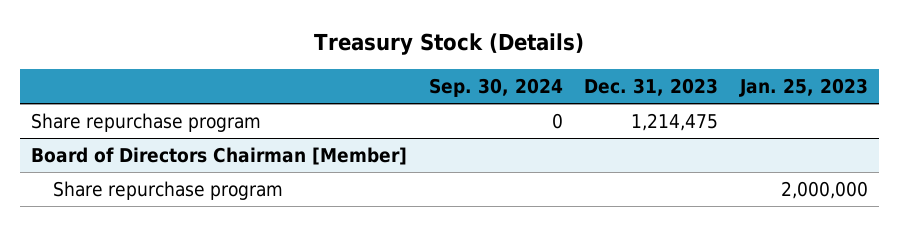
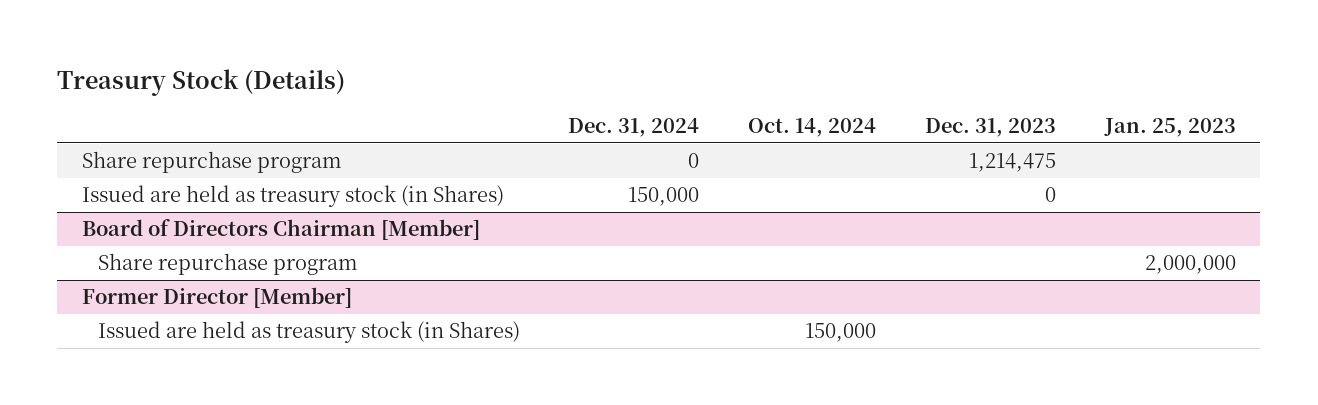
[428,78,563,98] Sep. 30, 2024 -> none
none -> [568,118,700,138] Dec. 31, 2024
none -> [748,118,877,138] Oct. 14, 2024
none -> [81,185,504,208] Issued are held as treasury stock (in Shares)
none -> [81,287,352,309] Former Director [Member]
none -> [97,321,520,344] Issued are held as treasury stock (in Shares)

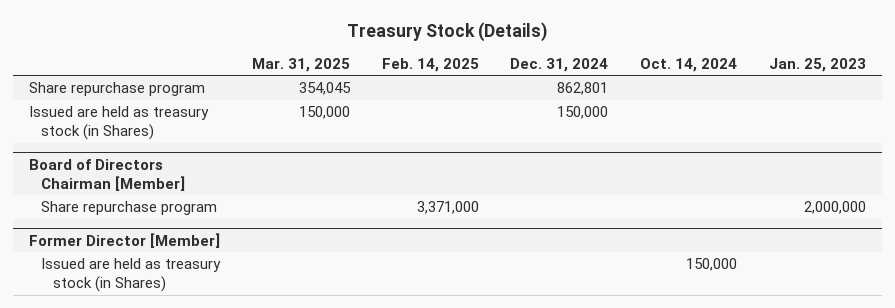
[924,118,1056,138] Dec. 31, 2023 -> none
none -> [251,57,350,72] Mar. 31, 2025
none -> [381,57,479,72] Feb. 14, 2025
[688,153,700,169] 0 -> [557,82,609,96] 862,801

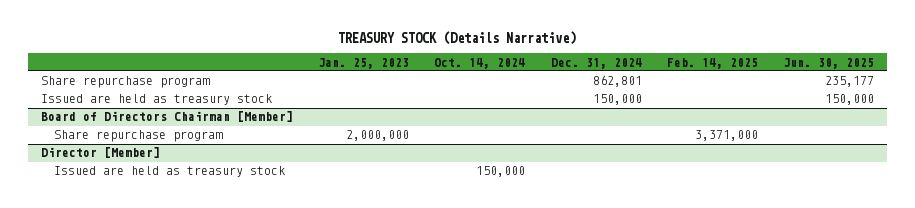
[347,21,548,42] Treasury Stock (Details) -> [338,31,577,46] TREASURY STOCK (Details Narrative)
[251,57,350,72] Mar. 31, 2025 -> none
none -> [782,57,874,69] Jun. 30, 2025
[28,106,209,141] Issued are held as treasury stock (in Shares) -> [40,94,272,106] Issued are held as treasury stock
[28,232,220,248] Former Director [Member] -> [40,147,160,159] Director [Member]
[41,258,222,293] Issued are held as treasury stock (in Shares) -> [53,166,285,178] Issued are held as treasury stock

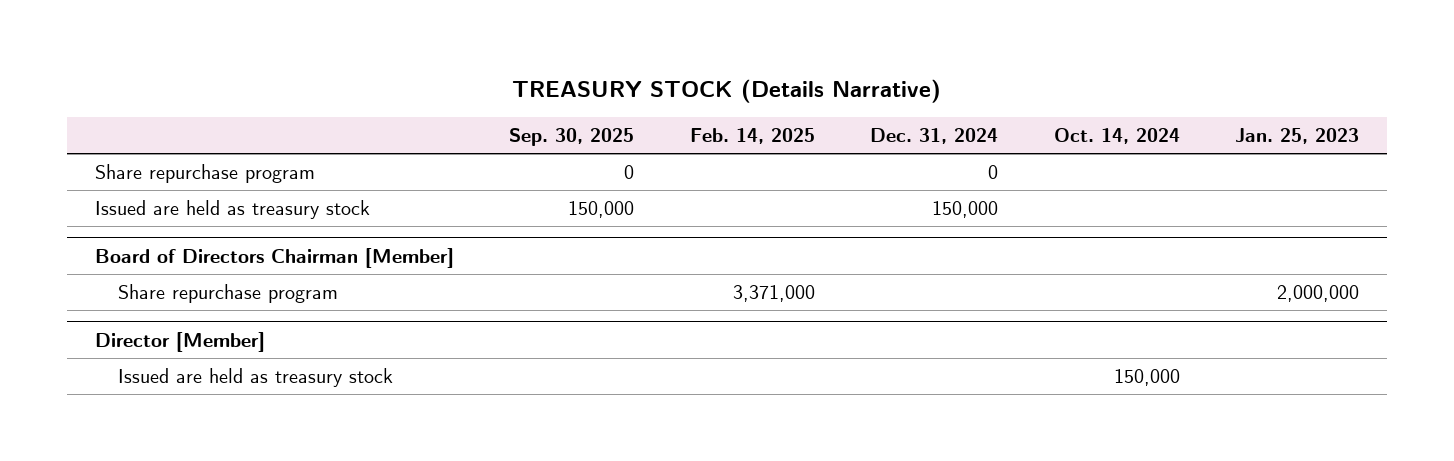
[782,57,874,69] Jun. 30, 2025 -> none
none -> [509,127,635,146] Sep. 30, 2025
[592,75,642,88] 862,801 -> [988,164,999,179] 0

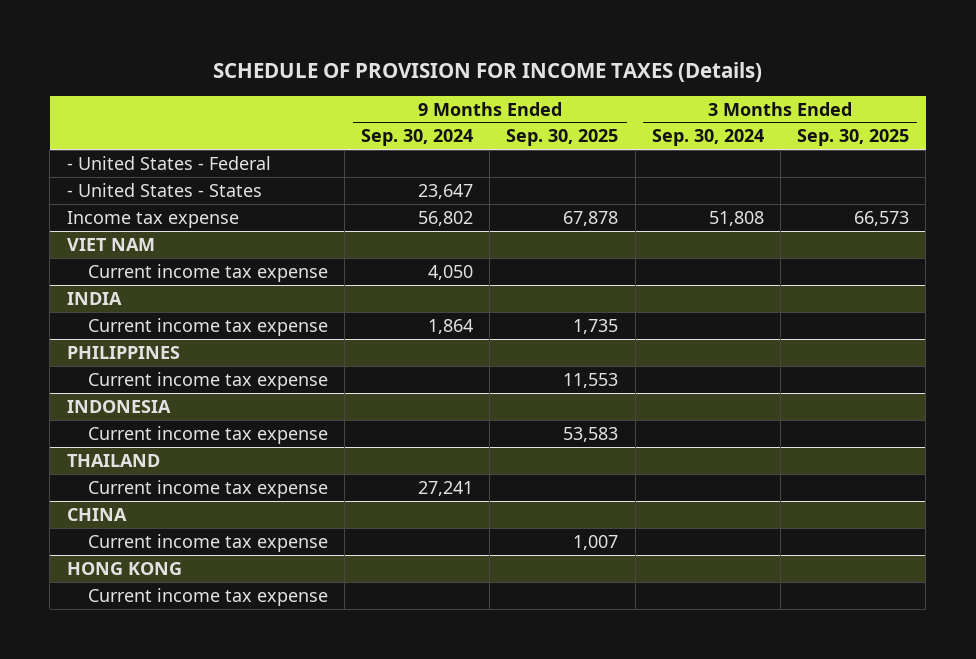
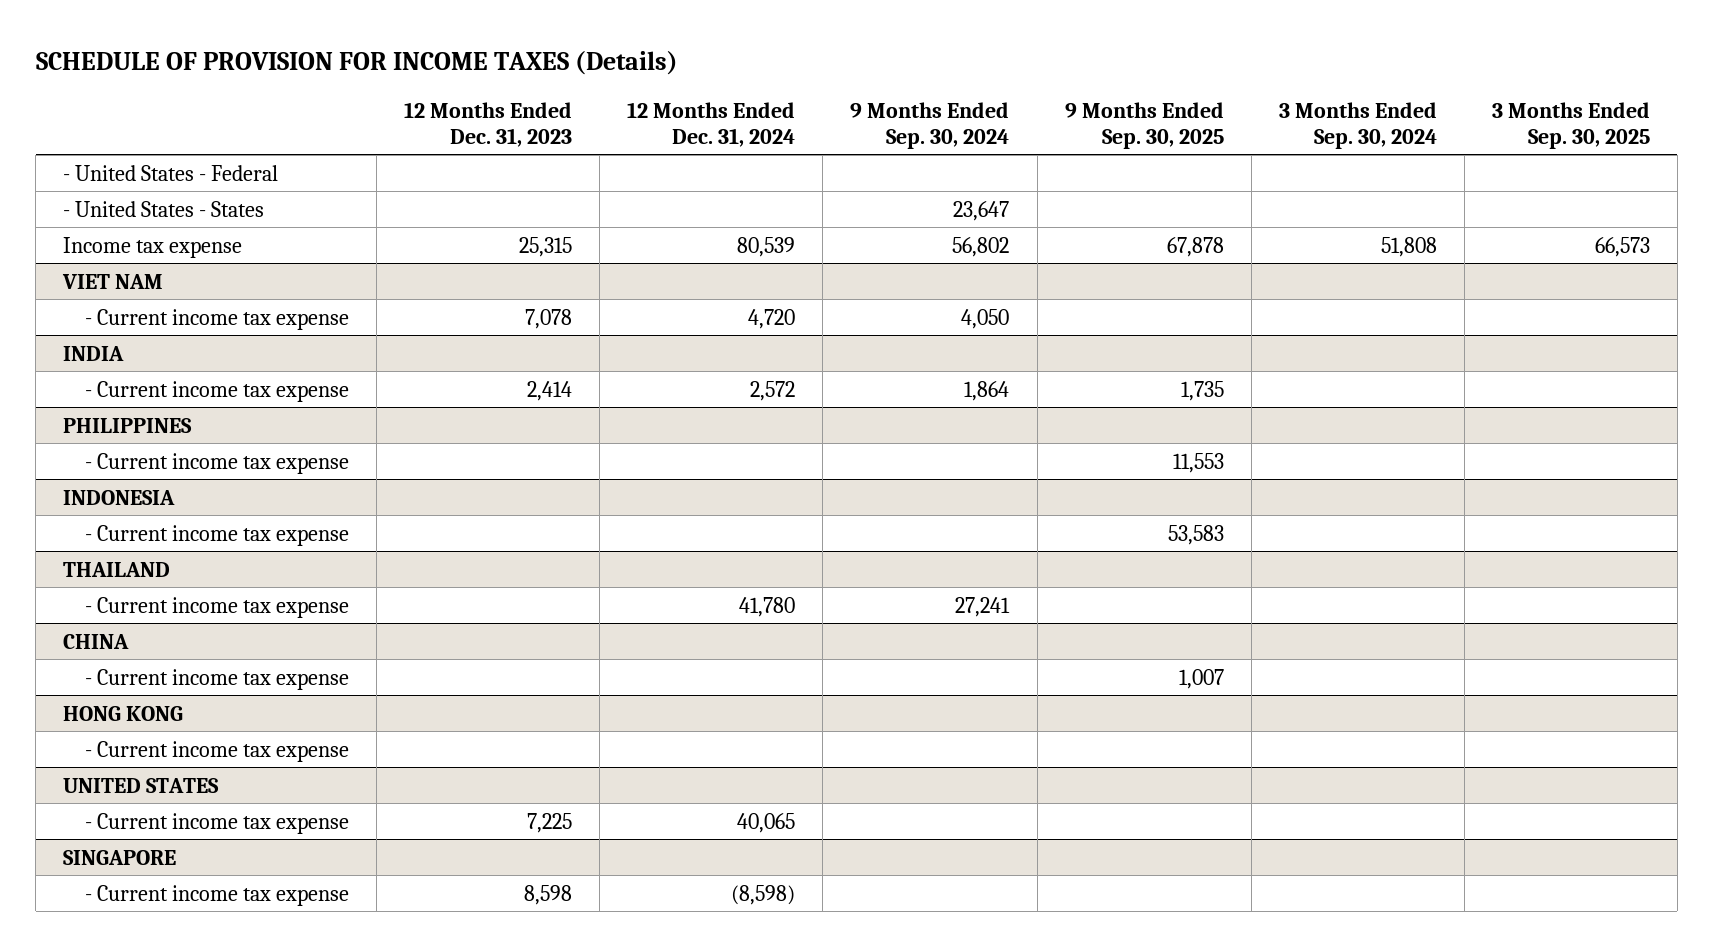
none -> [404,101,573,147] 12 Months Ended Dec. 31, 2023
none -> [627,101,796,147] 12 Months Ended Dec. 31, 2024
[87,263,328,282] Current income tax expense -> [85,308,350,330] - Current income tax expense
[87,317,328,336] Current income tax expense -> [85,380,350,402] - Current income tax expense
[87,371,328,390] Current income tax expense -> [85,452,350,474] - Current income tax expense
[87,425,328,444] Current income tax expense -> [85,524,350,546] - Current income tax expense
[87,479,328,498] Current income tax expense -> [85,596,350,618] - Current income tax expense
[87,533,328,552] Current income tax expense -> [85,668,350,690] - Current income tax expense
[87,587,328,606] Current income tax expense -> [85,740,350,762] - Current income tax expense
none -> [63,777,220,793] UNITED STATES
none -> [85,812,350,834] - Current income tax expense
none -> [63,849,177,865] SINGAPORE
none -> [85,884,350,906] - Current income tax expense

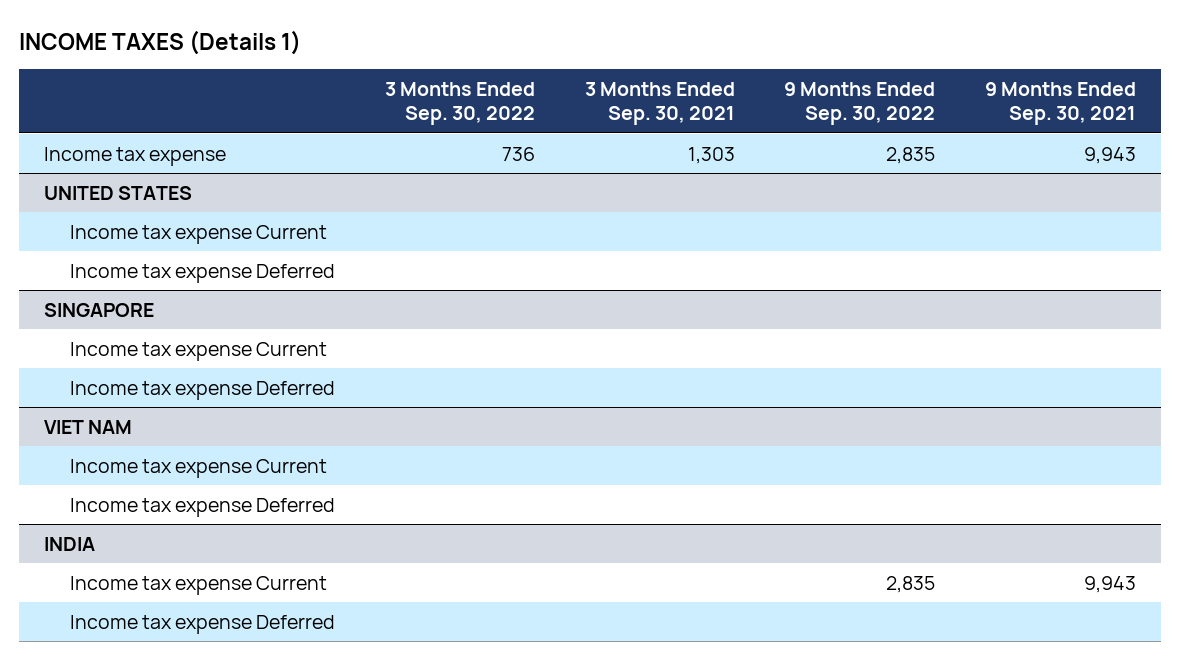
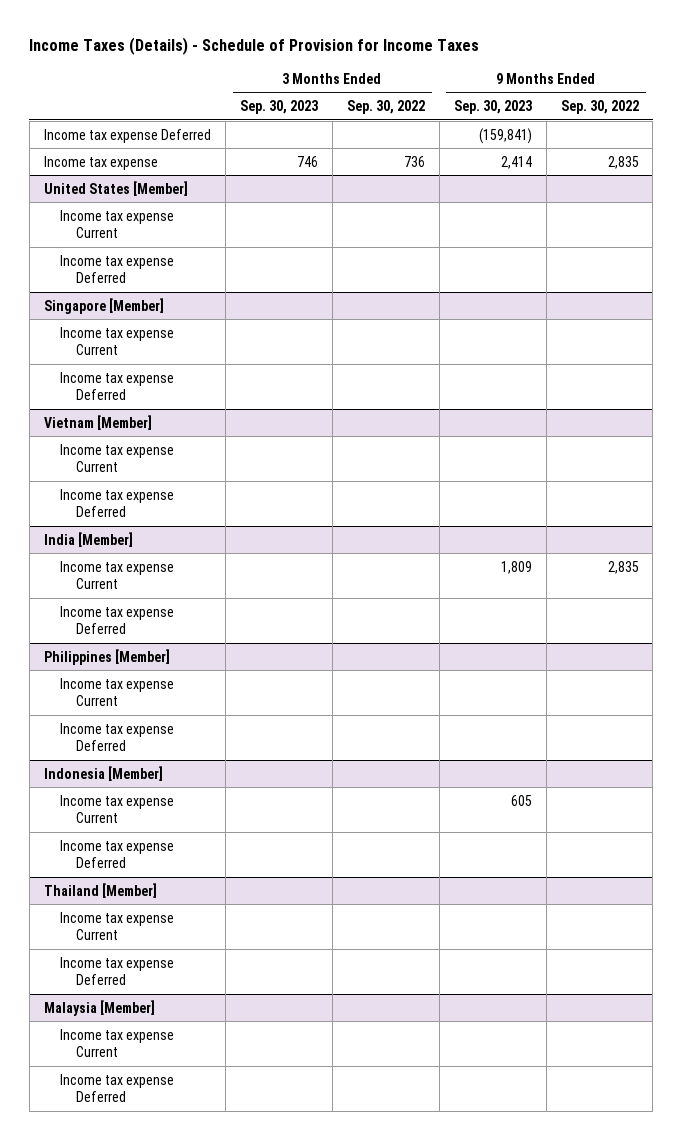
[19,29,302,55] INCOME TAXES (Details 1) -> [29,37,480,56] Income Taxes (Details) - Schedule of Provision for Income Taxes
[584,82,735,126] 3 Months Ended Sep. 30, 2021 -> none
[985,82,1137,126] 9 Months Ended Sep. 30, 2021 -> none
none -> [239,100,318,115] Sep. 30, 2023
none -> [453,100,532,115] Sep. 30, 2023
none -> [43,128,211,143] Income tax expense Deferred
[44,185,193,200] UNITED STATES -> [43,180,188,196] United States [Member]
[44,302,155,317] SINGAPORE -> [43,297,164,314] Singapore [Member]
[44,419,133,434] VIET NAM -> [43,414,152,430] Vietnam [Member]
[44,536,96,551] INDIA -> [43,531,133,547] India [Member]
none -> [43,648,170,665] Philippines [Member]
none -> [59,677,174,706] Income tax expense Current
none -> [59,722,174,751] Income tax expense Deferred
none -> [43,765,163,781] Indonesia [Member]
none -> [59,794,174,823] Income tax expense Current
none -> [59,839,174,868] Income tax expense Deferred
none -> [43,882,157,898] Thailand [Member]
none -> [59,911,174,940] Income tax expense Current
none -> [59,956,174,985] Income tax expense Deferred
none -> [43,999,155,1016] Malaysia [Member]
none -> [59,1028,174,1057] Income tax expense Current
none -> [59,1073,174,1102] Income tax expense Deferred

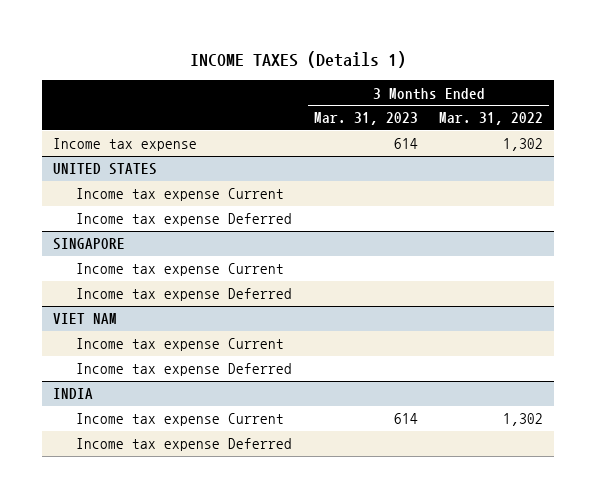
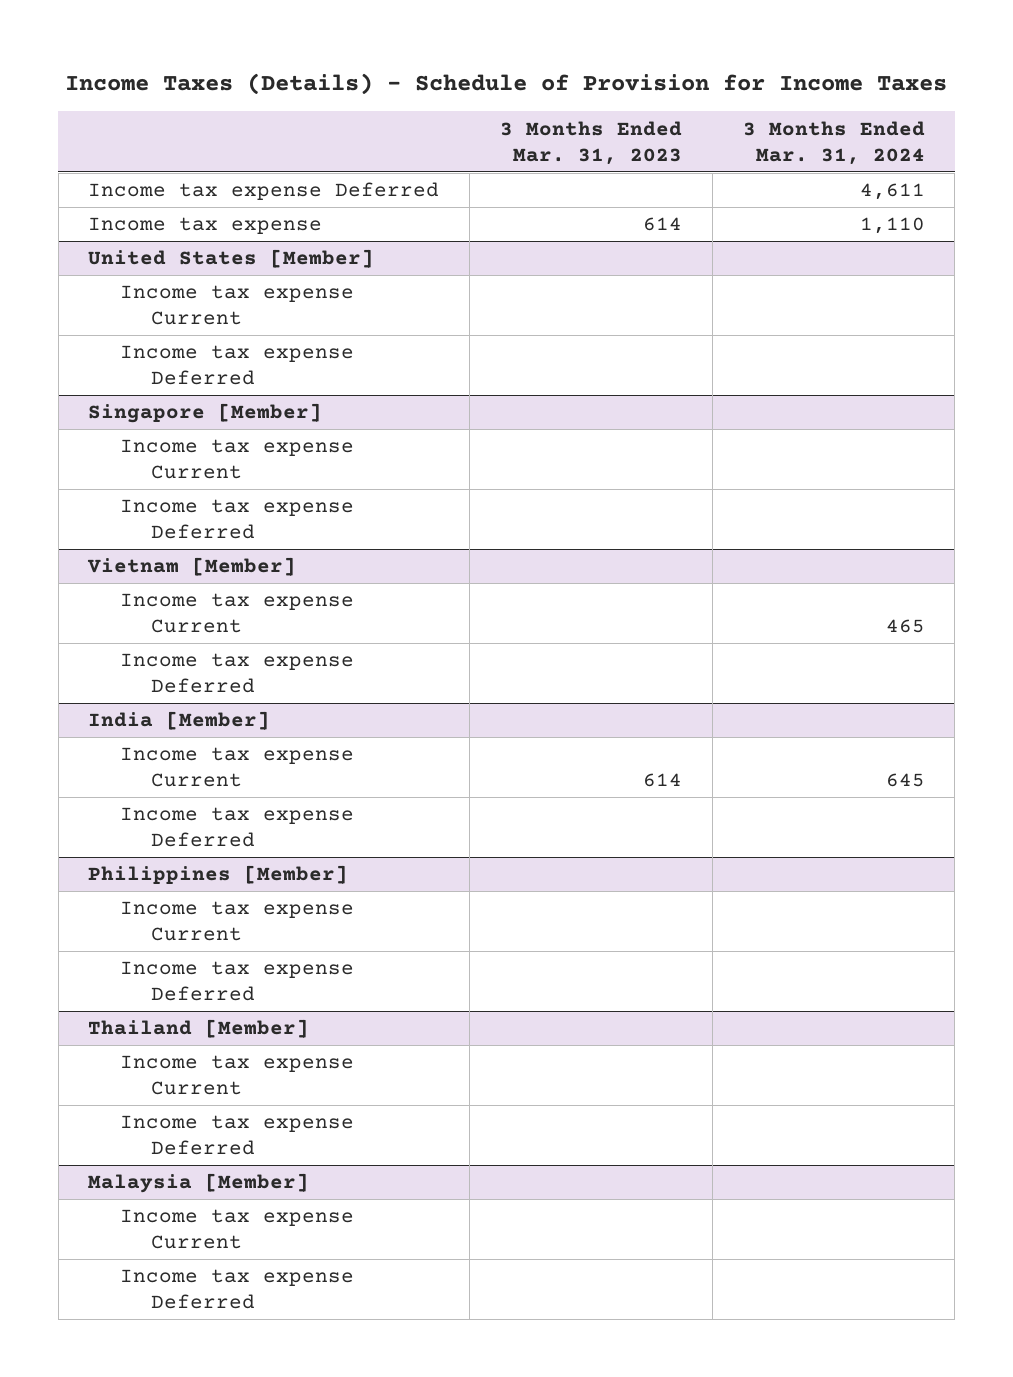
[190,51,407,69] INCOME TAXES (Details 1) -> [65,73,948,96] Income Taxes (Details) - Schedule of Provision for Income Taxes
[439,112,544,126] Mar. 31, 2022 -> none
none -> [742,120,925,165] 3 Months Ended Mar. 31, 2024
none -> [88,182,440,201] Income tax expense Deferred
[52,163,157,176] UNITED STATES -> [88,249,375,269] United States [Member]
[52,238,125,251] SINGAPORE -> [88,403,323,424] Singapore [Member]
[52,313,117,325] VIET NAM -> [87,557,297,577] Vietnam [Member]
[52,388,93,400] INDIA -> [88,711,271,731] India [Member]
none -> [88,865,349,885] Philippines [Member]
none -> [119,901,354,942] Income tax expense Current
none -> [119,961,354,1002] Income tax expense Deferred
none -> [88,1019,310,1039] Thailand [Member]
none -> [119,1055,354,1096] Income tax expense Current
none -> [119,1115,354,1156] Income tax expense Deferred
none -> [88,1173,310,1194] Malaysia [Member]
none -> [119,1209,354,1250] Income tax expense Current
none -> [119,1269,354,1310] Income tax expense Deferred

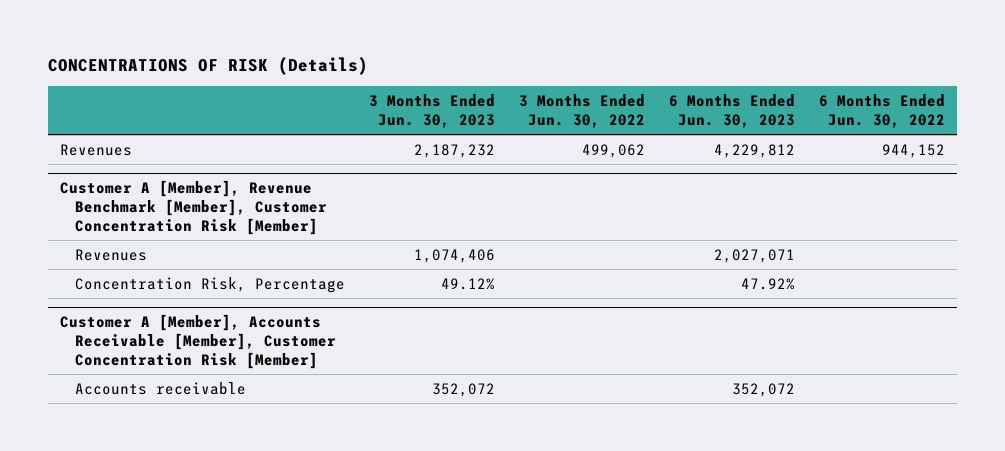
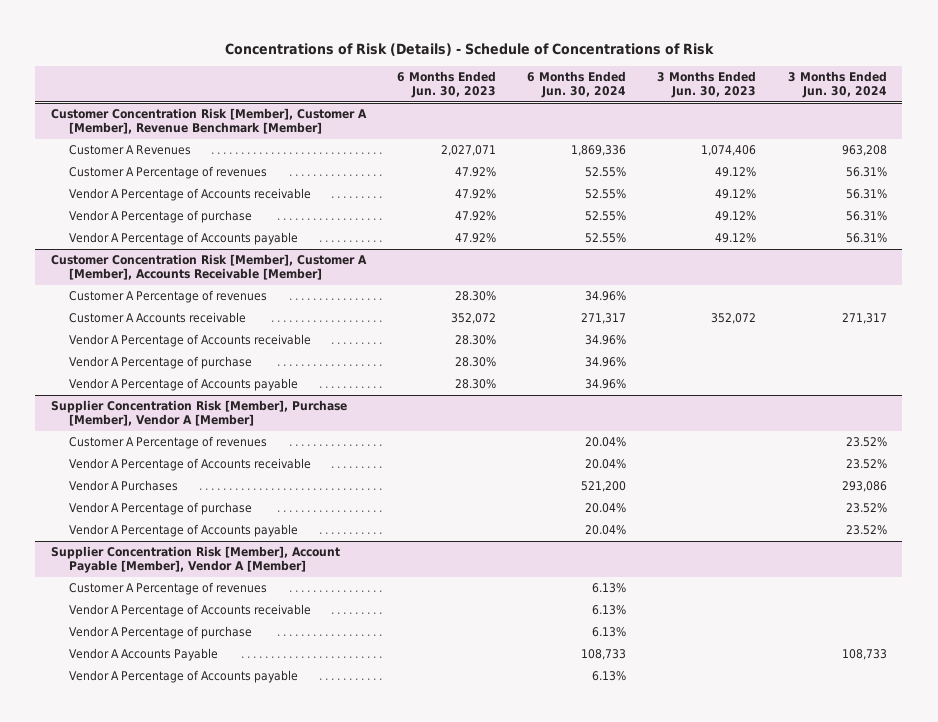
[48,57,369,76] CONCENTRATIONS OF RISK (Details) -> [224,42,714,56] Concentrations of Risk (Details) - Schedule of Concentrations of Risk
[518,94,645,128] 3 Months Ended Jun. 30, 2022 -> none
[818,94,945,128] 6 Months Ended Jun. 30, 2022 -> none
none -> [527,71,627,99] 6 Months Ended Jun. 30, 2024
none -> [787,71,887,99] 3 Months Ended Jun. 30, 2024
[60,143,133,156] Revenues -> none
[60,180,327,236] Customer A [Member], Revenue Benchmark [Member], Customer Concentration Risk [Member] -> [50,108,367,135] Customer Concentration Risk [Member], Customer A [Member], Revenue Benchmark [Member]
[74,248,147,261] Revenues -> [69,145,192,156] Customer A Revenues
[74,276,345,293] Concentration Risk, Percentage -> [69,166,268,180] Customer A Percentage of revenues
none -> [69,188,312,202] Vendor A Percentage of Accounts receivable
none -> [69,210,253,224] Vendor A Percentage of purchase
none -> [69,232,299,246] Vendor A Percentage of Accounts payable
[60,314,336,370] Customer A [Member], Accounts Receivable [Member], Customer Concentration Risk [Member] -> [50,254,367,281] Customer Concentration Risk [Member], Customer A [Member], Accounts Receivable [Member]
none -> [69,290,268,304] Customer A Percentage of revenues
[74,381,246,395] Accounts receivable -> [69,312,247,324] Customer A Accounts receivable
none -> [69,334,312,348] Vendor A Percentage of Accounts receivable
none -> [69,356,253,370] Vendor A Percentage of purchase
none -> [69,378,299,392] Vendor A Percentage of Accounts payable
none -> [50,400,347,427] Supplier Concentration Risk [Member], Purchase [Member], Vendor A [Member]
none -> [69,436,268,450] Customer A Percentage of revenues
none -> [69,458,312,472] Vendor A Percentage of Accounts receivable
none -> [69,480,179,492] Vendor A Purchases
none -> [69,502,253,516] Vendor A Percentage of purchase
none -> [69,524,299,538] Vendor A Percentage of Accounts payable
none -> [50,546,340,574] Supplier Concentration Risk [Member], Account Payable [Member], Vendor A [Member]
none -> [69,582,268,596] Customer A Percentage of revenues
none -> [69,604,312,618] Vendor A Percentage of Accounts receivable
none -> [69,626,253,640] Vendor A Percentage of purchase
none -> [69,648,219,662] Vendor A Accounts Payable
none -> [69,670,299,684] Vendor A Percentage of Accounts payable

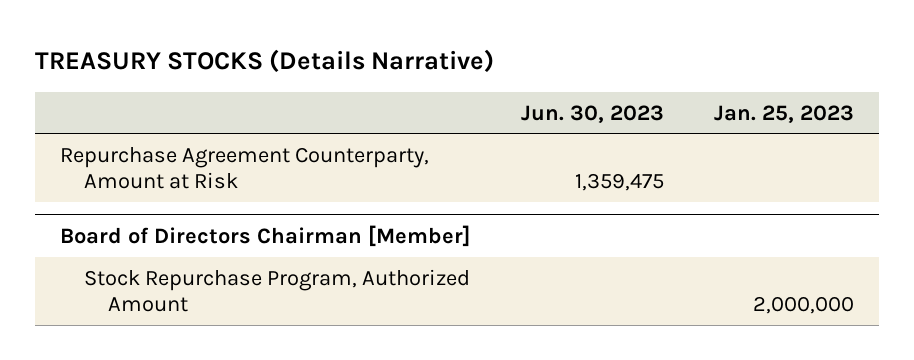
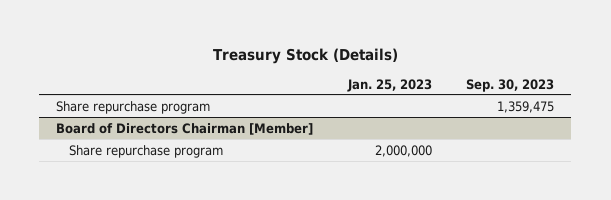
[34,49,494,74] TREASURY STOCKS (Details Narrative) -> [213,47,399,64] Treasury Stock (Details)
[520,104,664,123] Jun. 30, 2023 -> none
none -> [466,78,555,92] Sep. 30, 2023
[60,146,430,189] Repurchase Agreement Counterparty, Amount at Risk -> [56,100,211,114] Share repurchase program
[83,268,470,312] Stock Repurchase Program, Authorized Amount -> [69,144,224,158] Share repurchase program

